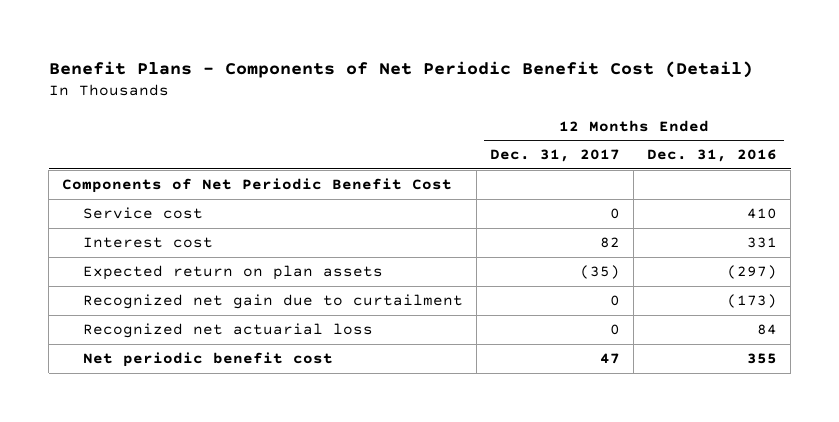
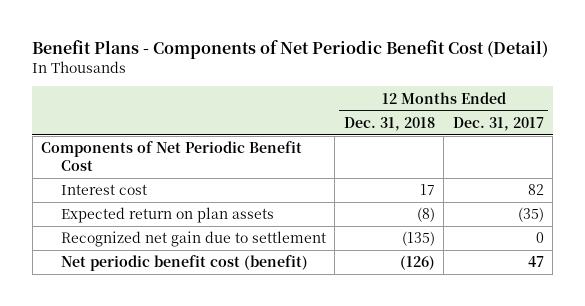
[647,149,778,163] Dec. 31, 2016 -> none
none -> [343,116,435,131] Dec. 31, 2018
[83,207,204,220] Service cost -> none
[83,323,374,339] Recognized net actuarial loss -> none
[83,294,464,310] Recognized net gain due to curtailment -> [60,231,326,248] Recognized net gain due to settlement
[83,352,334,368] Net periodic benefit cost -> [60,255,308,272] Net periodic benefit cost (benefit)

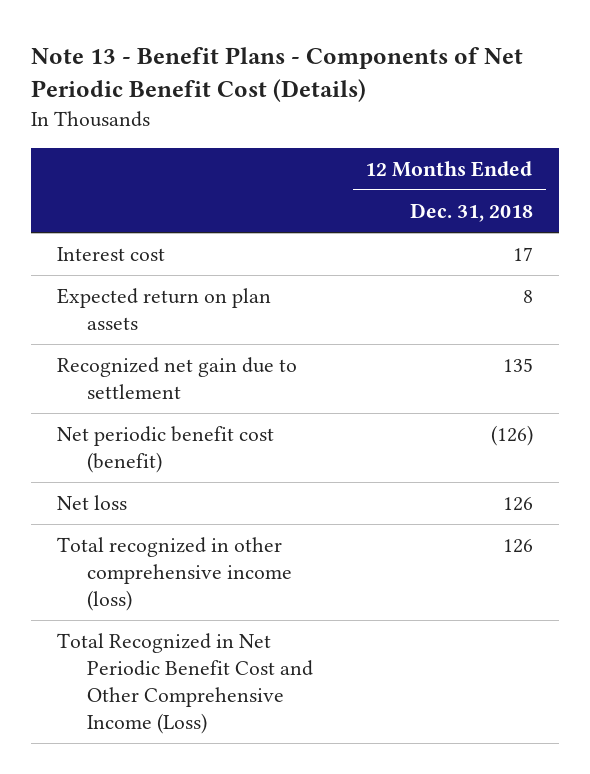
[32,39,549,59] Benefit Plans - Components of Net Periodic Benefit Cost (Detail) -> [30,47,523,103] Note 13 - Benefit Plans - Components of Net Periodic Benefit Cost (Details)
[452,116,544,131] Dec. 31, 2017 -> none
[41,141,303,172] Components of Net Periodic Benefit Cost -> none
[416,207,435,223] (8) -> [522,290,533,304] 8
[401,231,435,247] (135) -> [502,358,533,373] 135
none -> [57,495,128,511] Net loss
none -> [57,537,292,612] Total recognized in other comprehensive income (loss)
none -> [57,633,313,734] Total Recognized in Net Periodic Benefit Cost and Other Comprehensive Income (Loss)

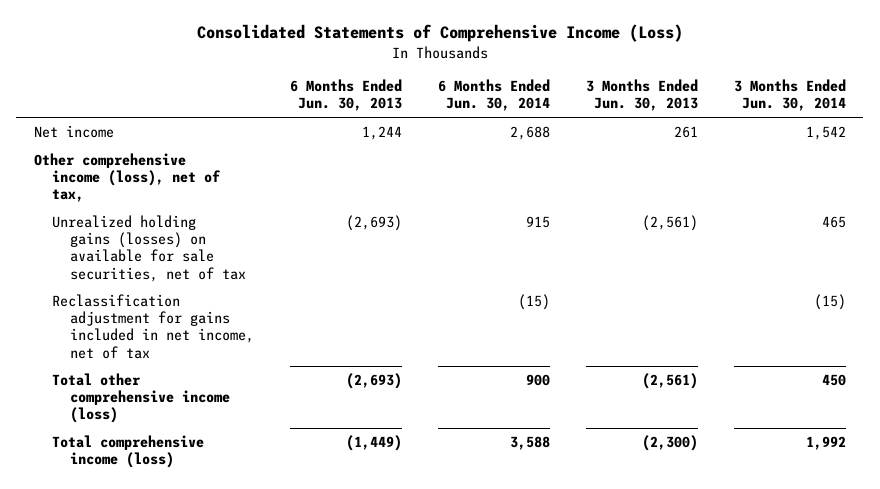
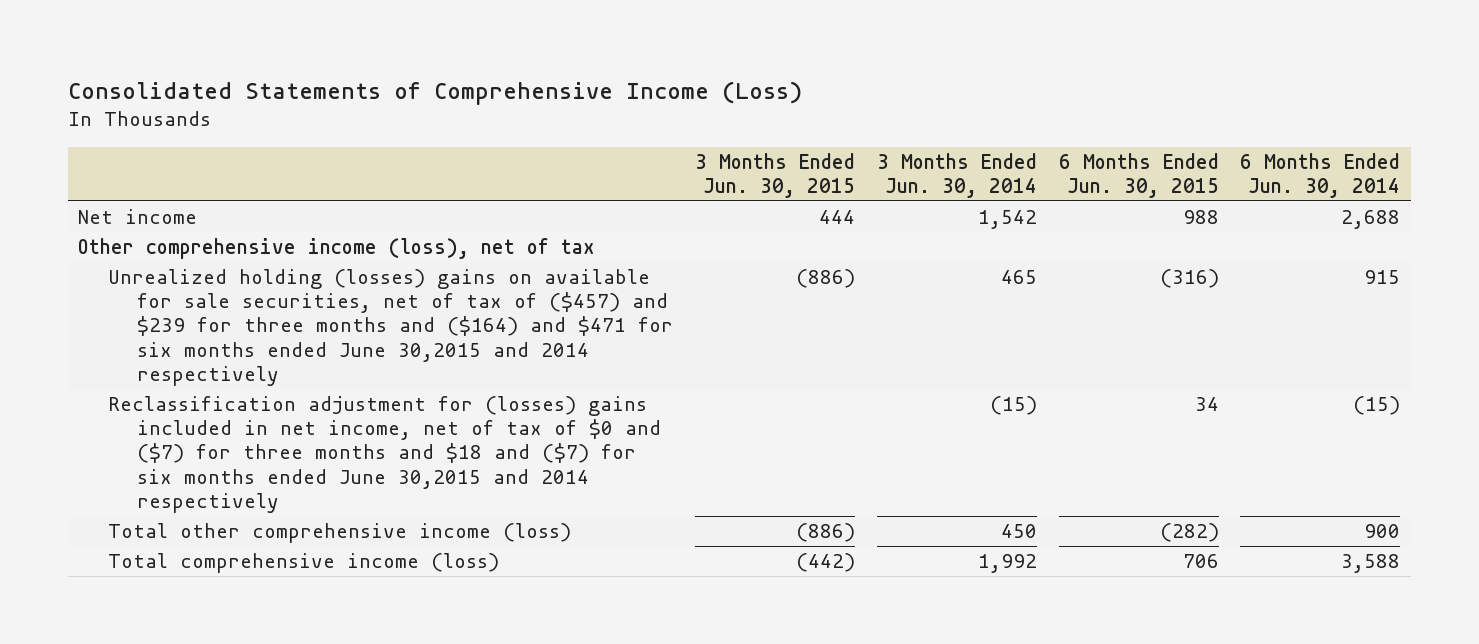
[290,79,403,112] 6 Months Ended Jun. 30, 2013 -> none
[585,79,698,112] 3 Months Ended Jun. 30, 2013 -> none
none -> [694,152,855,198] 3 Months Ended Jun. 30, 2015
none -> [1058,152,1219,198] 6 Months Ended Jun. 30, 2015
[33,152,222,203] Other comprehensive income (loss), net of tax, -> [78,237,596,259] Other comprehensive income (loss), net of tax
[52,214,247,282] Unrealized holding gains (losses) on available for sale securities, net of tax -> [107,268,674,386] Unrealized holding (losses) gains on available for sale securities, net of tax of ($457) and $239 for three months and ($164) and $471 for six months ended June 30,2015 and 2014 respectively
[52,293,255,359] Reclassification adjustment for gains included in net income, net of tax -> [107,395,662,513] Reclassification adjustment for (losses) gains included in net income, net of tax of $0 and ($7) for three months and $18 and ($7) for six months ended June 30,2015 and 2014 respectively

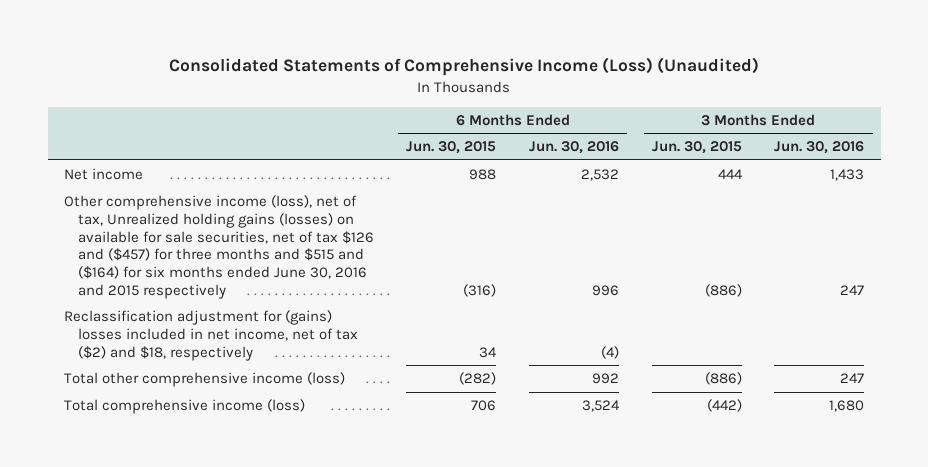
[67,81,802,106] Consolidated Statements of Comprehensive Income (Loss) -> [169,57,760,77] Consolidated Statements of Comprehensive Income (Loss) (Unaudited)
[876,152,1037,198] 3 Months Ended Jun. 30, 2014 -> none
[1240,152,1401,198] 6 Months Ended Jun. 30, 2014 -> none
none -> [529,141,620,155] Jun. 30, 2016
none -> [774,141,865,155] Jun. 30, 2016
[78,237,596,259] Other comprehensive income (loss), net of tax -> none
[107,268,674,386] Unrealized holding (losses) gains on available for sale securities, net of tax of ($457) and $239 for three months and ($164) and $471 for six months ended June 30,2015 and 2014 respectively -> [63,195,374,299] Other comprehensive income (loss), net of tax, Unrealized holding gains (losses) on available for sale securities, net of tax $126 and ($457) for three months and $515 and ($164) for six months ended June 30, 2016 and 2015 respectively
[107,395,662,513] Reclassification adjustment for (losses) gains included in net income, net of tax of $0 and ($7) for three months and $18 and ($7) for six months ended June 30,2015 and 2014 respectively -> [63,310,358,361] Reclassification adjustment for (gains) losses included in net income, net of tax ($2) and $18, respectively

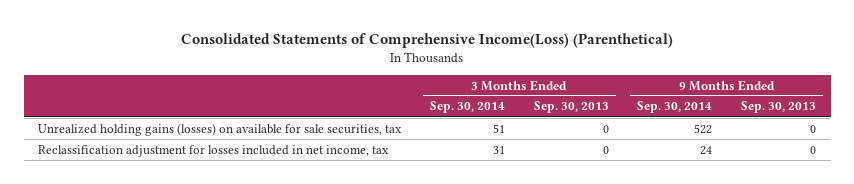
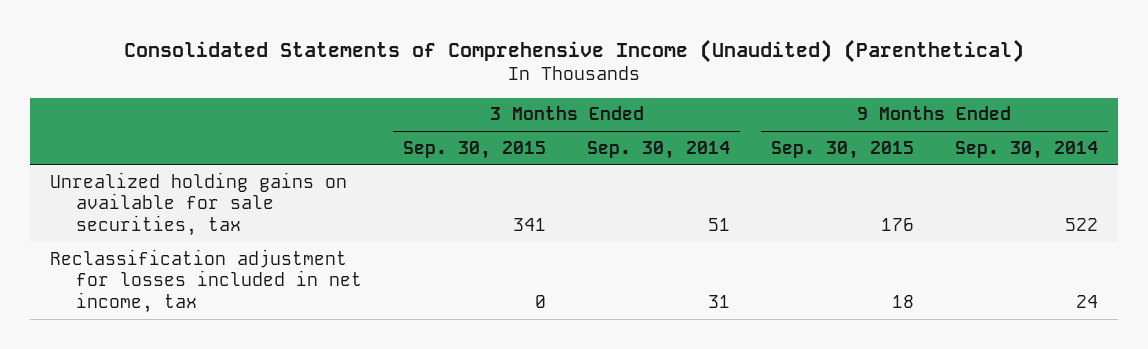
[181,33,674,49] Consolidated Statements of Comprehensive Income(Loss) (Parenthetical) -> [123,38,1024,63] Consolidated Statements of Comprehensive Income (Unaudited) (Parenthetical)
[533,101,609,114] Sep. 30, 2013 -> none
[741,101,817,114] Sep. 30, 2013 -> none
none -> [403,140,547,159] Sep. 30, 2015
none -> [770,140,914,159] Sep. 30, 2015
[37,122,402,136] Unrealized holding gains (losses) on available for sale securities, tax -> [50,171,348,237] Unrealized holding gains on available for sale securities, tax

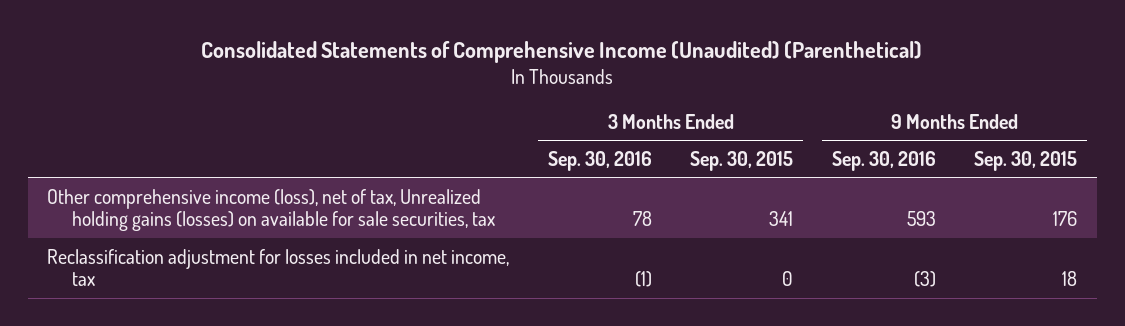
[587,140,731,159] Sep. 30, 2014 -> none
[954,140,1098,159] Sep. 30, 2014 -> none
none -> [547,151,652,172] Sep. 30, 2016
none -> [831,151,936,172] Sep. 30, 2016
[50,171,348,237] Unrealized holding gains on available for sale securities, tax -> [47,188,495,232] Other comprehensive income (loss), net of tax, Unrealized holding gains (losses) on available for sale securities, tax

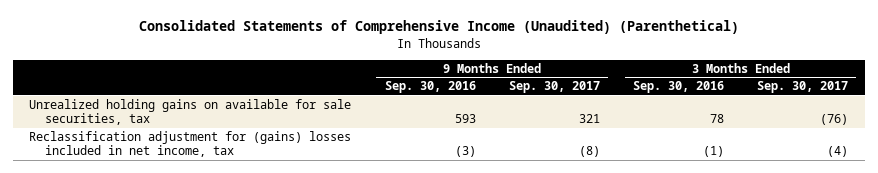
[690,151,794,172] Sep. 30, 2015 -> none
[974,151,1078,172] Sep. 30, 2015 -> none
none -> [508,81,600,94] Sep. 30, 2017
none -> [757,81,849,94] Sep. 30, 2017
[47,188,495,232] Other comprehensive income (loss), net of tax, Unrealized holding gains (losses) on available for sale securities, tax -> [29,99,352,126] Unrealized holding gains on available for sale securities, tax
[47,248,510,287] Reclassification adjustment for losses included in net income, tax -> [29,131,352,158] Reclassification adjustment for (gains) losses included in net income, tax

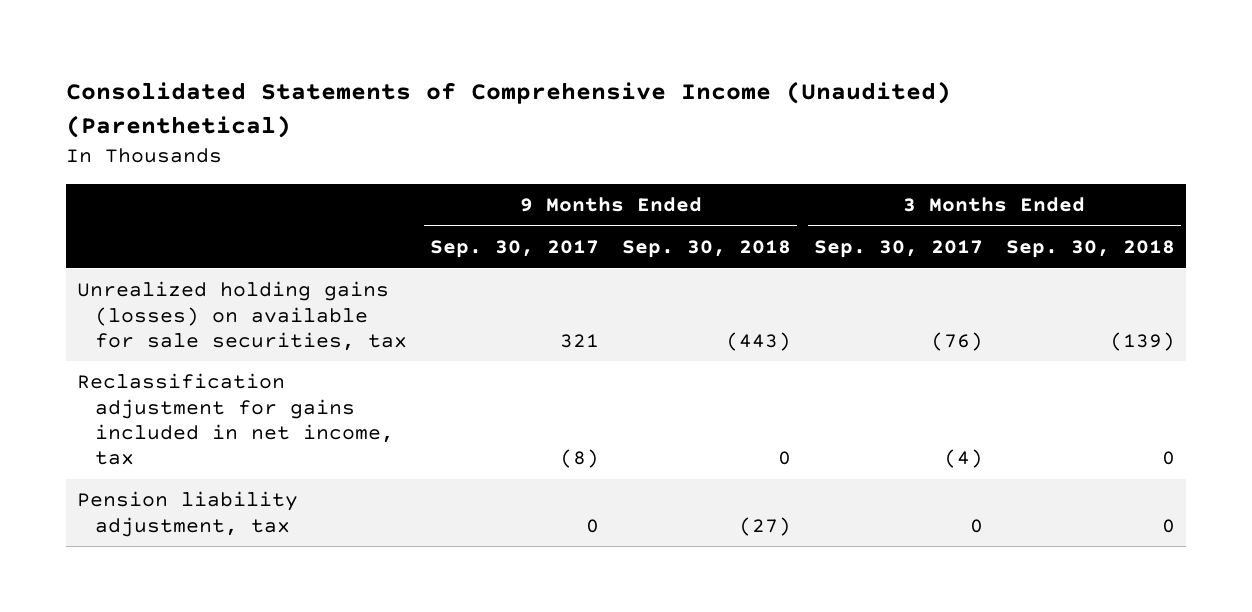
[384,81,476,94] Sep. 30, 2016 -> none
[632,81,724,94] Sep. 30, 2016 -> none
none -> [622,240,792,259] Sep. 30, 2018
none -> [1005,240,1175,259] Sep. 30, 2018
[29,99,352,126] Unrealized holding gains on available for sale securities, tax -> [77,281,408,351] Unrealized holding gains (losses) on available for sale securities, tax
[29,131,352,158] Reclassification adjustment for (gains) losses included in net income, tax -> [77,373,395,465] Reclassification adjustment for gains included in net income, tax
none -> [77,491,299,537] Pension liability adjustment, tax

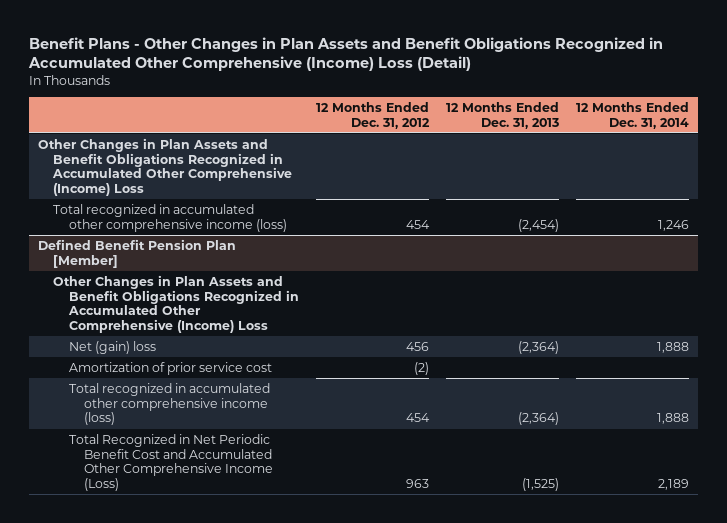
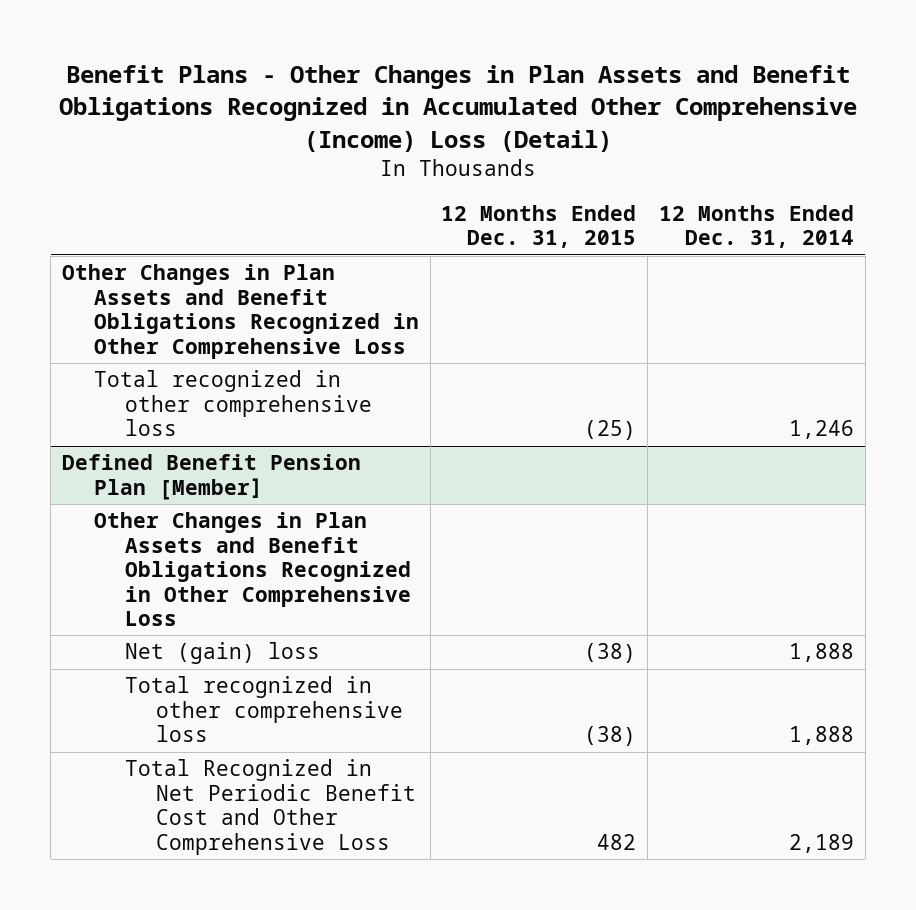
[316,101,431,129] 12 Months Ended Dec. 31, 2012 -> none
[446,101,560,129] 12 Months Ended Dec. 31, 2013 -> none
none -> [441,205,637,249] 12 Months Ended Dec. 31, 2015
[37,137,293,197] Other Changes in Plan Assets and Benefit Obligations Recognized in Accumulated Other Comprehensive (Income) Loss -> [62,264,419,359] Other Changes in Plan Assets and Benefit Obligations Recognized in Other Comprehensive Loss
[53,203,287,232] Total recognized in accumulated other comprehensive income (loss) -> [93,370,373,437] Total recognized in other comprehensive loss
[53,274,299,334] Other Changes in Plan Assets and Benefit Obligations Recognized in Accumulated Other Comprehensive (Income) Loss -> [93,512,412,626] Other Changes in Plan Assets and Benefit Obligations Recognized in Other Comprehensive Loss
[68,361,272,375] Amortization of prior service cost -> none
[68,382,270,426] Total recognized in accumulated other comprehensive income (loss) -> [125,676,404,743] Total recognized in other comprehensive loss
[68,433,274,492] Total Recognized in Net Periodic Benefit Cost and Accumulated Other Comprehensive Income (Loss) -> [125,759,417,855] Total Recognized in Net Periodic Benefit Cost and Other Comprehensive Loss

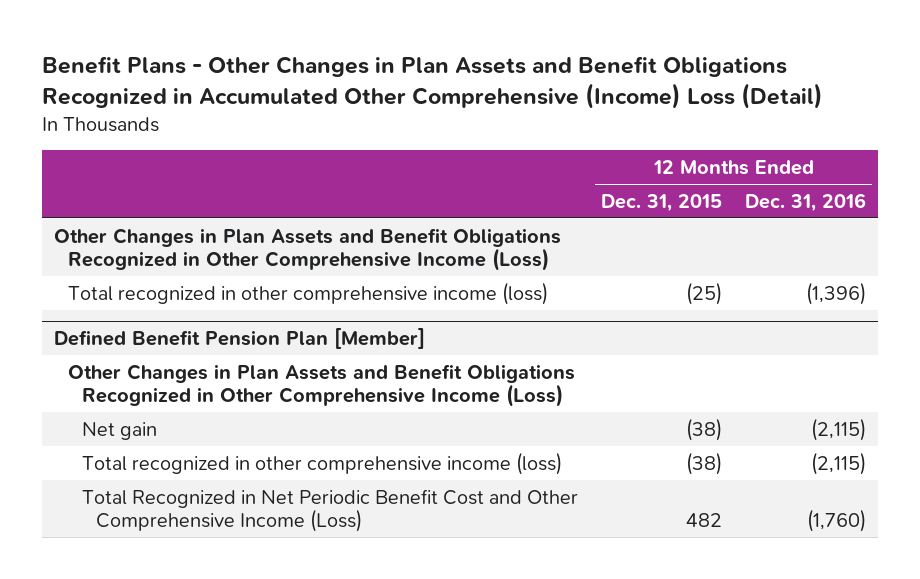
[659,205,855,249] 12 Months Ended Dec. 31, 2014 -> none
none -> [745,192,867,212] Dec. 31, 2016
[62,264,419,359] Other Changes in Plan Assets and Benefit Obligations Recognized in Other Comprehensive Loss -> [53,227,561,272] Other Changes in Plan Assets and Benefit Obligations Recognized in Other Comprehensive Income (Loss)
[93,370,373,437] Total recognized in other comprehensive loss -> [67,281,548,305] Total recognized in other comprehensive income (loss)
[93,512,412,626] Other Changes in Plan Assets and Benefit Obligations Recognized in Other Comprehensive Loss -> [67,363,575,408] Other Changes in Plan Assets and Benefit Obligations Recognized in Other Comprehensive Income (Loss)
[125,642,321,665] Net (gain) loss -> [81,421,157,440] Net gain
[125,676,404,743] Total recognized in other comprehensive loss -> [81,451,562,475] Total recognized in other comprehensive income (loss)
[125,759,417,855] Total Recognized in Net Periodic Benefit Cost and Other Comprehensive Loss -> [81,488,578,533] Total Recognized in Net Periodic Benefit Cost and Other Comprehensive Income (Loss)

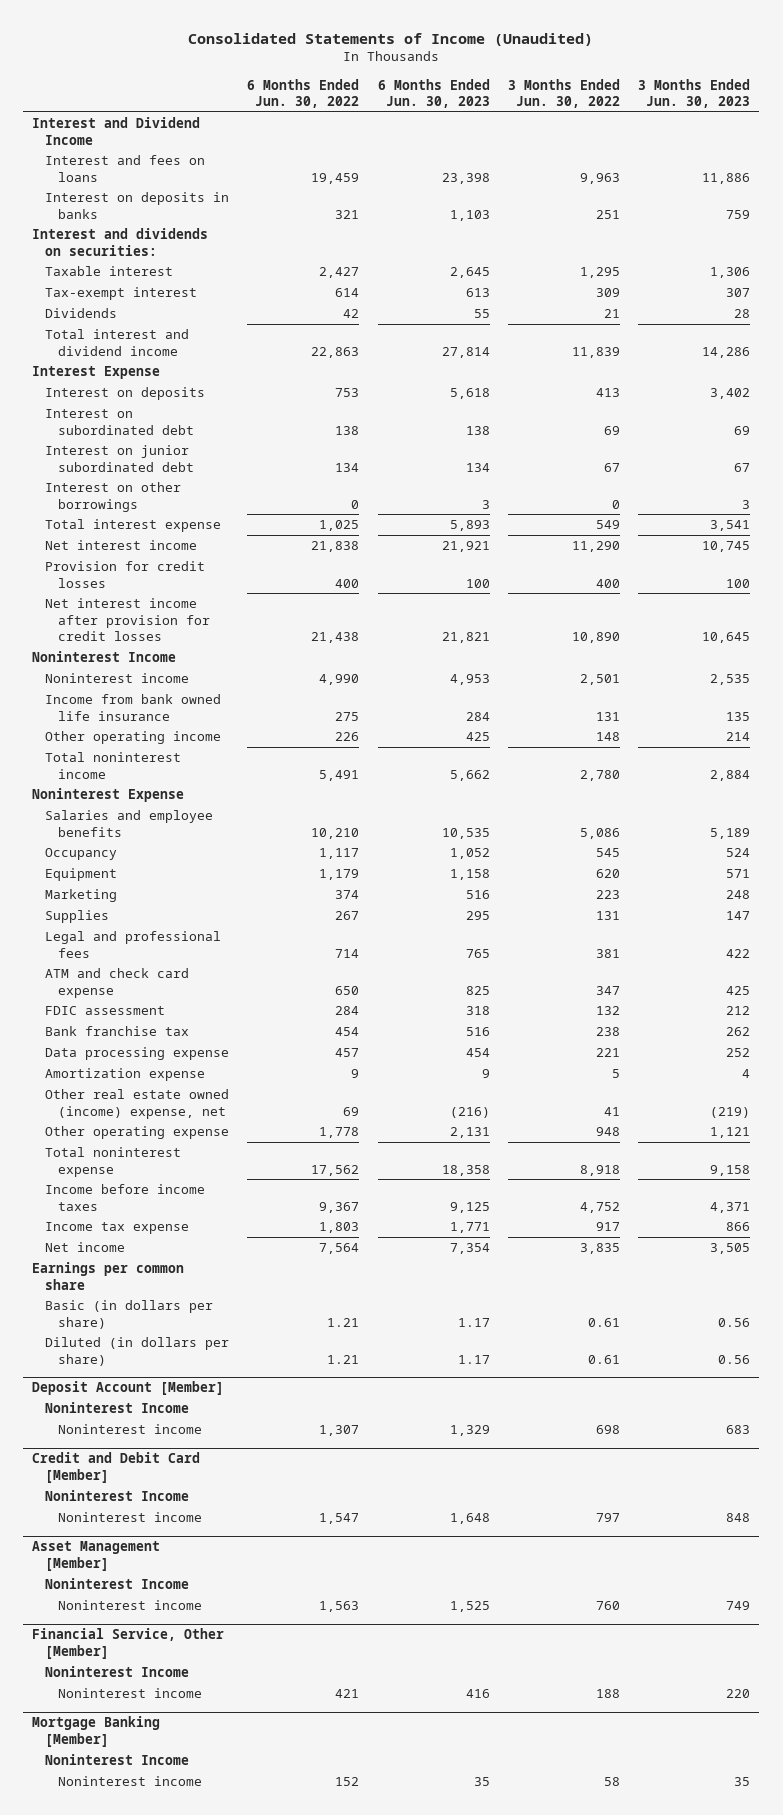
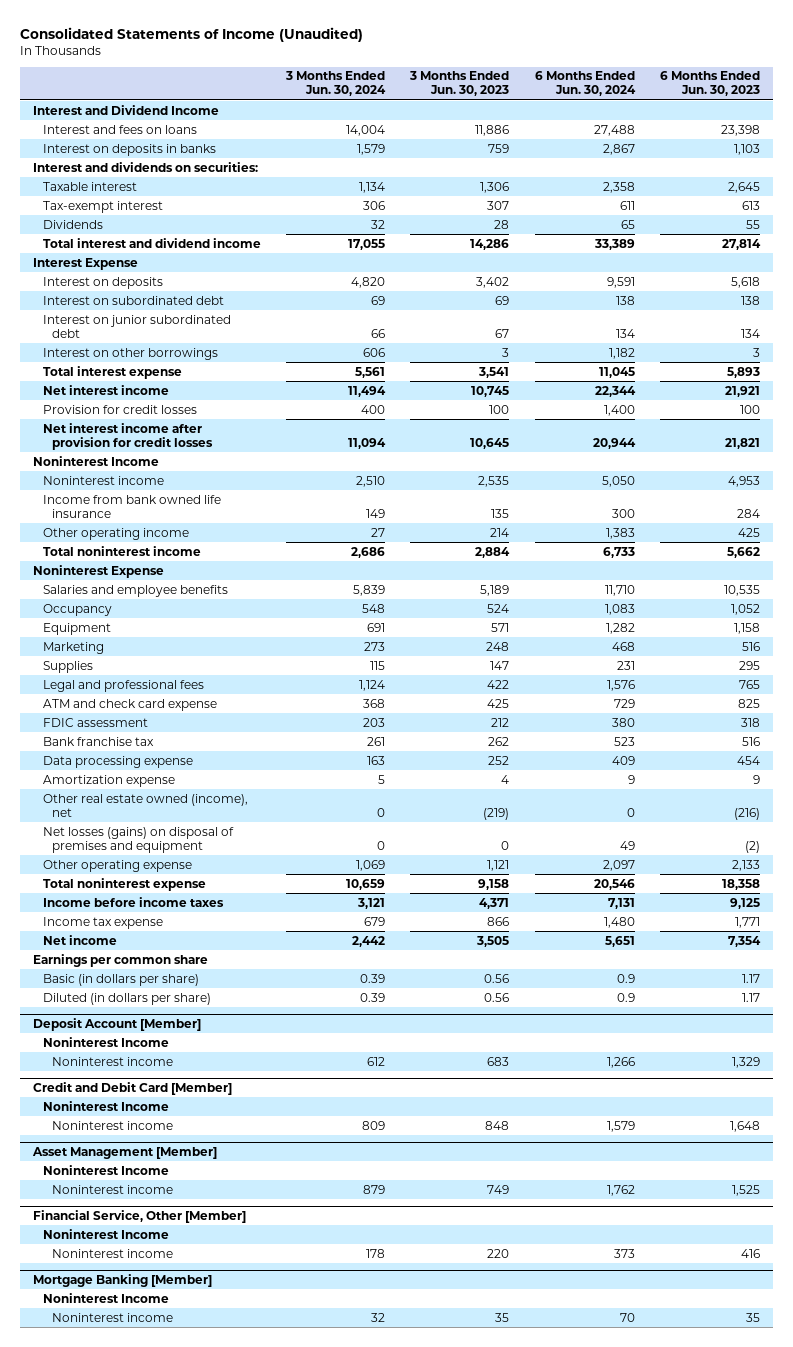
[247,78,360,109] 6 Months Ended Jun. 30, 2022 -> none
[508,78,621,109] 3 Months Ended Jun. 30, 2022 -> none
none -> [285,71,387,97] 3 Months Ended Jun. 30, 2024
none -> [534,71,636,97] 6 Months Ended Jun. 30, 2024
[45,1089,230,1119] Other real estate owned (income) expense, net -> [42,793,248,817] Other real estate owned (income), net
none -> [42,826,234,853] Net losses (gains) on disposal of premises and equipment
[449,1127,490,1139] 2,131 -> [732,859,761,871] 2,133

